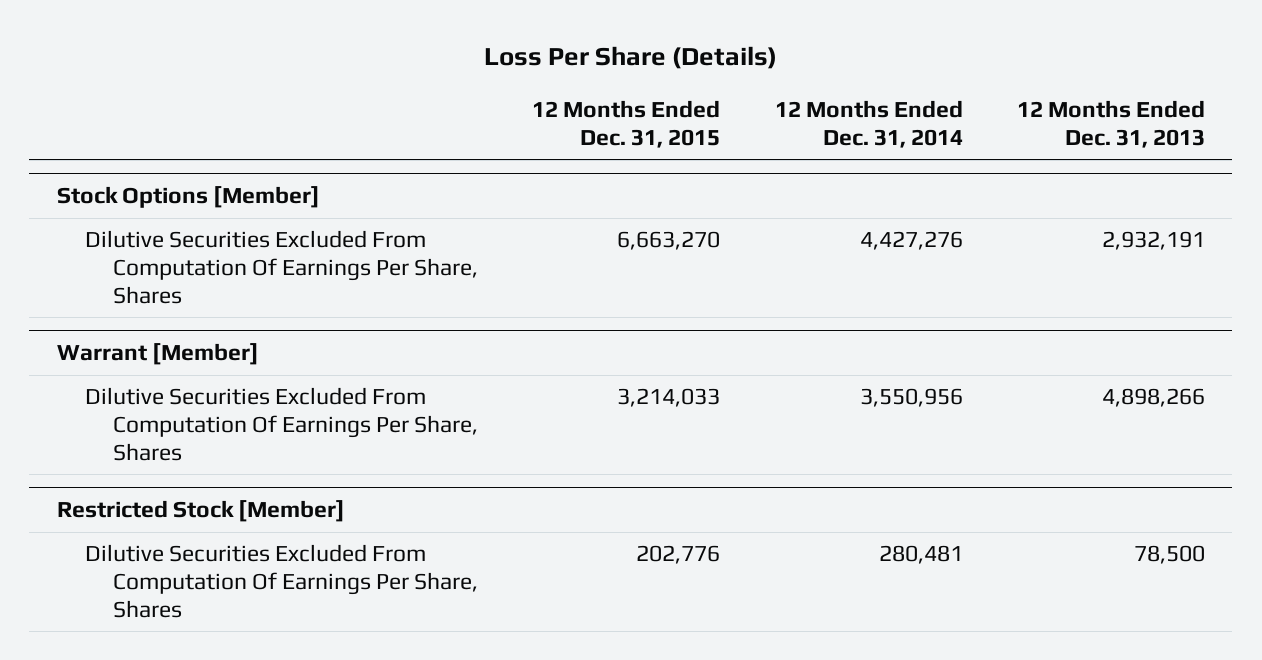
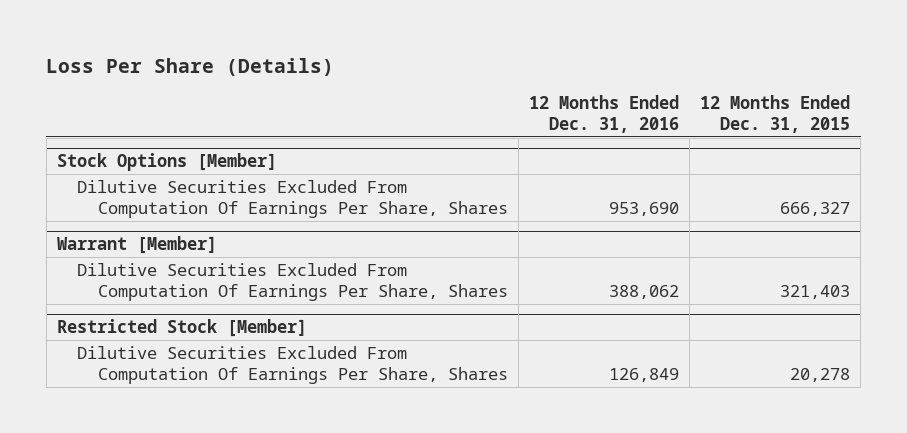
[774,99,963,148] 12 Months Ended Dec. 31, 2014 -> none
[1017,99,1206,148] 12 Months Ended Dec. 31, 2013 -> none
none -> [529,95,680,133] 12 Months Ended Dec. 31, 2016
[617,231,721,251] 6,663,270 -> [780,201,851,216] 666,327
[617,388,721,408] 3,214,033 -> [780,284,851,299] 321,403
[636,545,721,565] 202,776 -> [790,367,851,382] 20,278

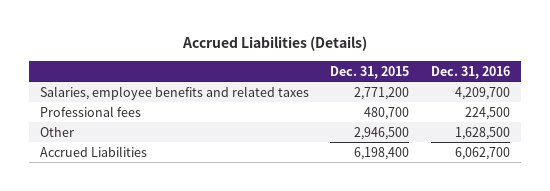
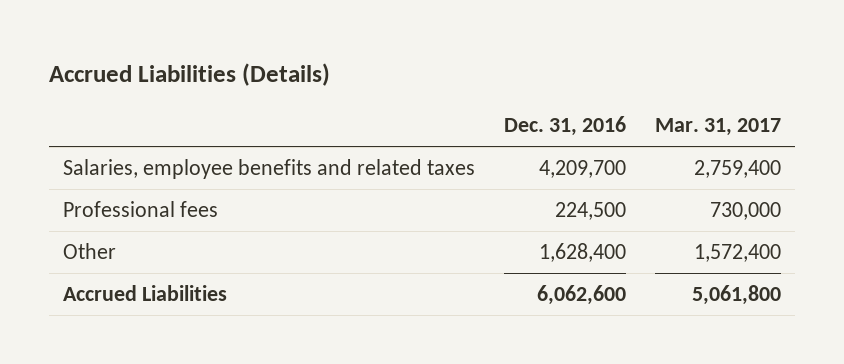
[330,65,410,79] Dec. 31, 2015 -> none
none -> [654,118,781,137] Mar. 31, 2017
[454,126,510,140] 1,628,500 -> [538,243,626,263] 1,628,400
[454,146,510,160] 6,062,700 -> [536,285,626,306] 6,062,600

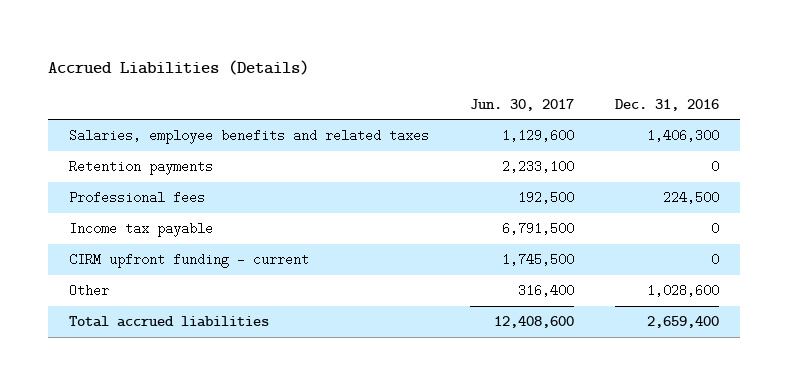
[654,118,781,137] Mar. 31, 2017 -> none
none -> [470,98,575,111] Jun. 30, 2017
[538,160,626,179] 4,209,700 -> [647,129,720,143] 1,406,300
none -> [68,160,213,176] Retention payments
none -> [68,222,213,238] Income tax payable
none -> [68,253,309,269] CIRM upfront funding - current
[538,243,626,263] 1,628,400 -> [647,284,720,298] 1,028,600
[62,285,227,302] Accrued Liabilities -> [68,316,269,328] Total accrued liabilities
[536,285,626,306] 6,062,600 -> [647,316,720,329] 2,659,400

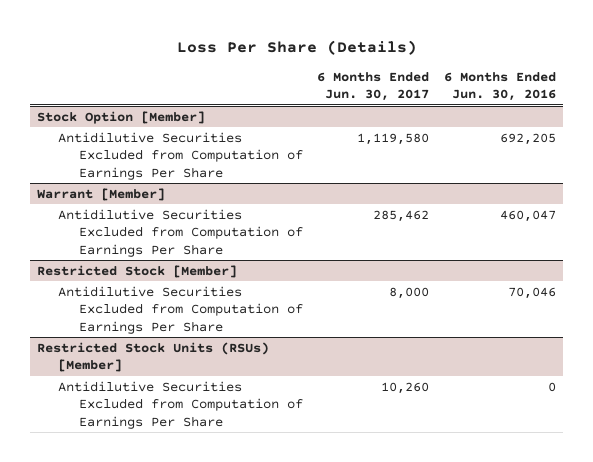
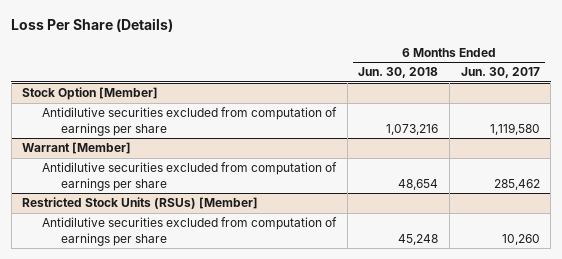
[444,71,557,102] 6 Months Ended Jun. 30, 2016 -> none
none -> [358,67,439,79] Jun. 30, 2018
[57,131,303,180] Antidilutive Securities Excluded from Computation of Earnings Per Share -> [41,107,337,136] Antidilutive securities excluded from computation of earnings per share
[37,264,238,278] Restricted Stock [Member] -> none
[57,285,303,334] Antidilutive Securities Excluded from Computation of Earnings Per Share -> none
[57,208,303,257] Antidilutive Securities Excluded from Computation of Earnings Per Share -> [41,162,337,191] Antidilutive securities excluded from computation of earnings per share
[57,380,303,429] Antidilutive Securities Excluded from Computation of Earnings Per Share -> [41,217,337,246] Antidilutive securities excluded from computation of earnings per share

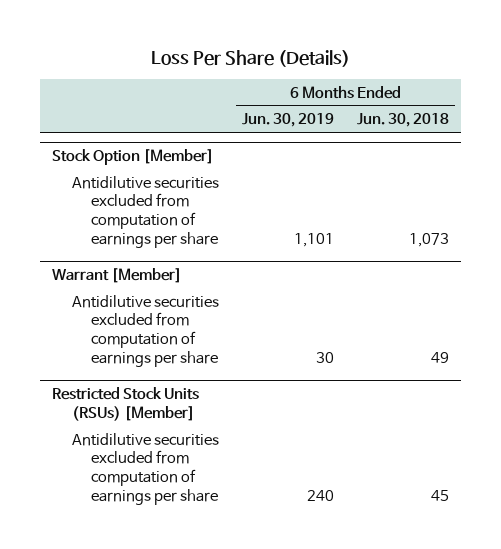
[460,67,540,79] Jun. 30, 2017 -> none
none -> [241,113,334,128] Jun. 30, 2019
[386,123,439,135] 1,073,216 -> [409,232,450,247] 1,073
[398,178,439,190] 48,654 -> [431,351,450,363] 49
[398,233,439,245] 45,248 -> [431,489,450,501] 45

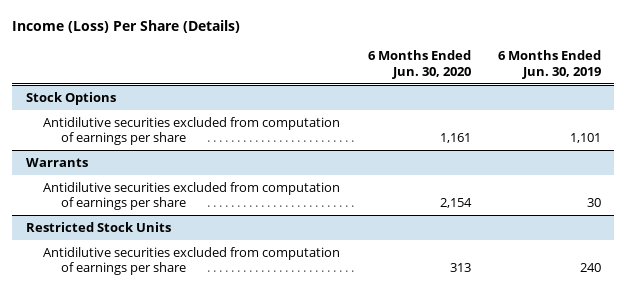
[150,49,350,67] Loss Per Share (Details) -> [12,20,241,34] Income (Loss) Per Share (Details)
[357,113,450,128] Jun. 30, 2018 -> none
none -> [367,50,471,79] 6 Months Ended Jun. 30, 2020
[51,149,214,166] Stock Option [Member] -> [25,91,116,105] Stock Options
[51,268,182,284] Warrant [Member] -> [25,157,88,167] Warrants
[51,387,199,421] Restricted Stock Units (RSUs) [Member] -> [25,221,171,232] Restricted Stock Units

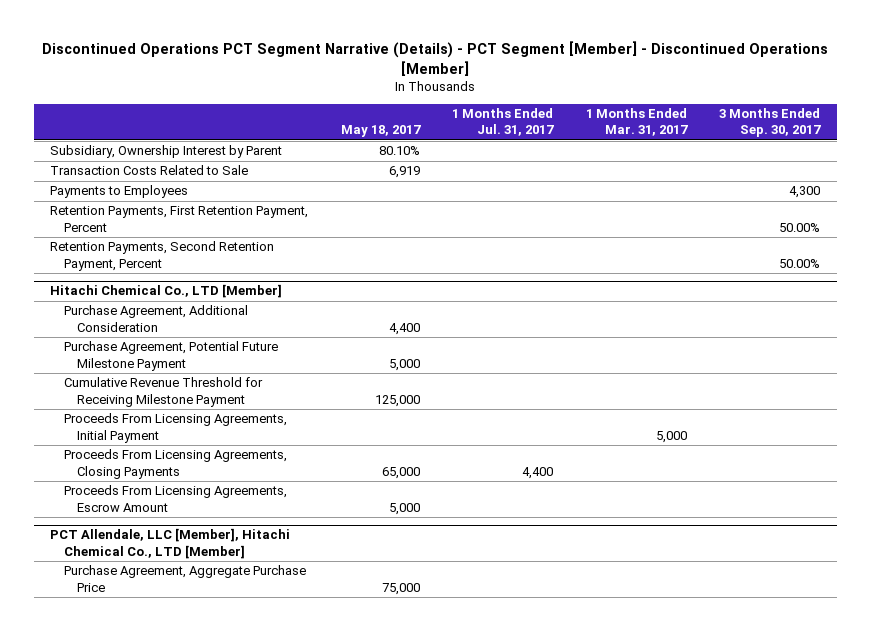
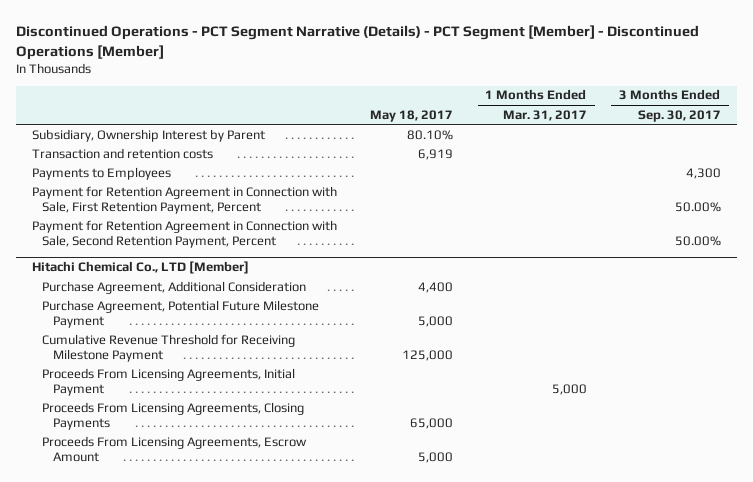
[42,40,829,76] Discontinued Operations PCT Segment Narrative (Details) - PCT Segment [Member] - Discontinued Operations [Member] -> [15,24,699,60] Discontinued Operations - PCT Segment Narrative (Details) - PCT Segment [Member] - Discontinued Operations [Member]
[452,108,555,137] 1 Months Ended Jul. 31, 2017 -> none
[50,165,249,176] Transaction Costs Related to Sale -> [32,147,214,159] Transaction and retention costs
[50,206,309,232] Retention Payments, First Retention Payment, Percent -> [32,185,338,214] Payment for Retention Agreement in Connection with Sale, First Retention Payment, Percent
[50,241,275,271] Retention Payments, Second Retention Payment, Percent -> [32,219,338,248] Payment for Retention Agreement in Connection with Sale, Second Retention Payment, Percent
[50,528,291,559] PCT Allendale, LLC [Member], Hitachi Chemical Co., LTD [Member] -> none
[63,565,306,592] Purchase Agreement, Aggregate Purchase Price -> none

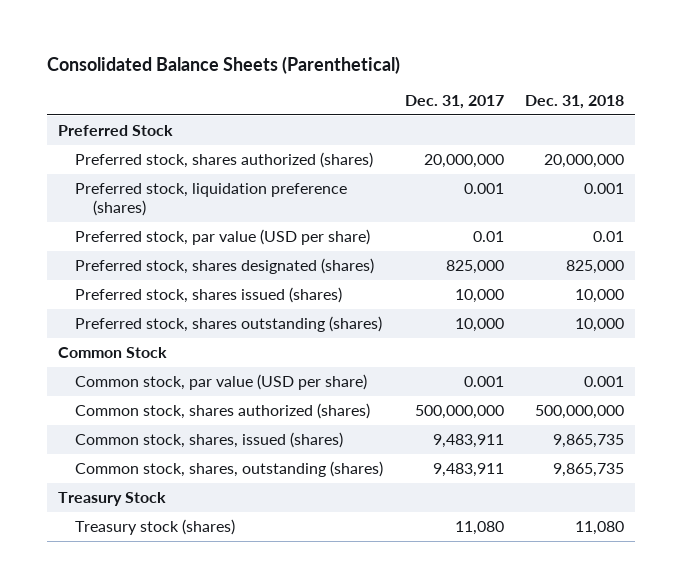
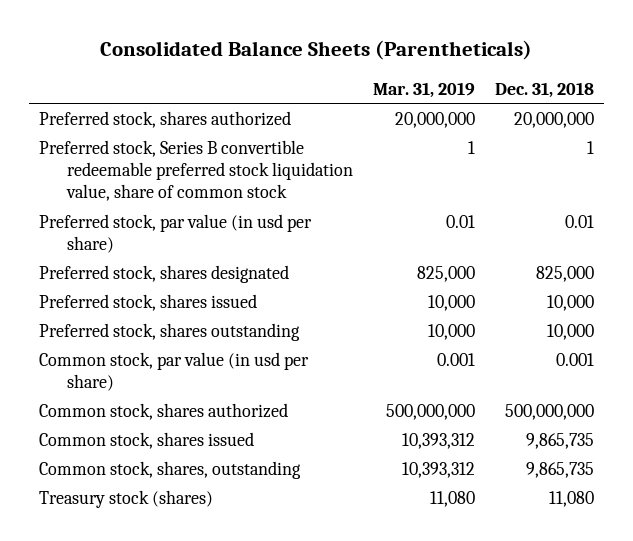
[46,55,400,74] Consolidated Balance Sheets (Parenthetical) -> [100,40,533,61] Consolidated Balance Sheets (Parentheticals)
[404,95,504,110] Dec. 31, 2017 -> none
none -> [372,81,475,98] Mar. 31, 2019
[57,124,173,136] Preferred Stock -> none
[75,182,348,217] Preferred stock, liquidation preference (shares) -> none
[57,346,167,358] Common Stock -> none
[57,491,166,506] Treasury Stock -> none
[75,151,374,168] Preferred stock, shares authorized (shares) -> [38,110,291,128] Preferred stock, shares authorized
none -> [38,139,353,202] Preferred stock, Series B convertible redeemable preferred stock liquidation value, share of common stock
[75,228,371,245] Preferred stock, par value (USD per share) -> [38,213,312,253] Preferred stock, par value (in usd per share)
[75,257,375,274] Preferred stock, shares designated (shares) -> [38,264,289,283] Preferred stock, shares designated
[75,286,343,303] Preferred stock, shares issued (shares) -> [38,293,257,311] Preferred stock, shares issued
[75,315,383,332] Preferred stock, shares outstanding (shares) -> [38,322,300,341] Preferred stock, shares outstanding
[75,373,368,390] Common stock, par value (USD per share) -> [38,351,309,391] Common stock, par value (in usd per share)
[75,402,371,419] Common stock, shares authorized (shares) -> [38,402,288,420] Common stock, shares authorized
[75,431,344,448] Common stock, shares, issued (shares) -> [38,431,254,449] Common stock, shares issued
[75,460,384,477] Common stock, shares, outstanding (shares) -> [38,460,301,479] Common stock, shares, outstanding

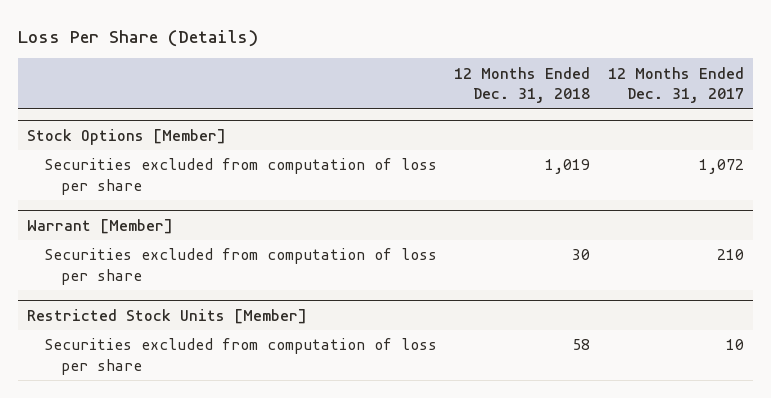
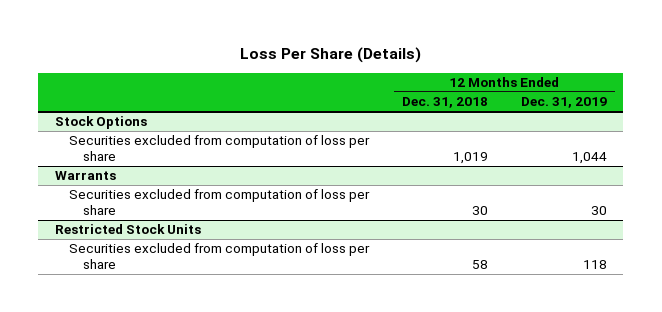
[607,66,744,104] 12 Months Ended Dec. 31, 2017 -> none
none -> [520,97,607,109] Dec. 31, 2019
[26,128,226,145] Stock Options [Member] -> [54,116,147,130] Stock Options
[26,218,173,234] Warrant [Member] -> [54,171,116,181] Warrants
[26,308,307,324] Restricted Stock Units [Member] -> [54,224,201,235] Restricted Stock Units

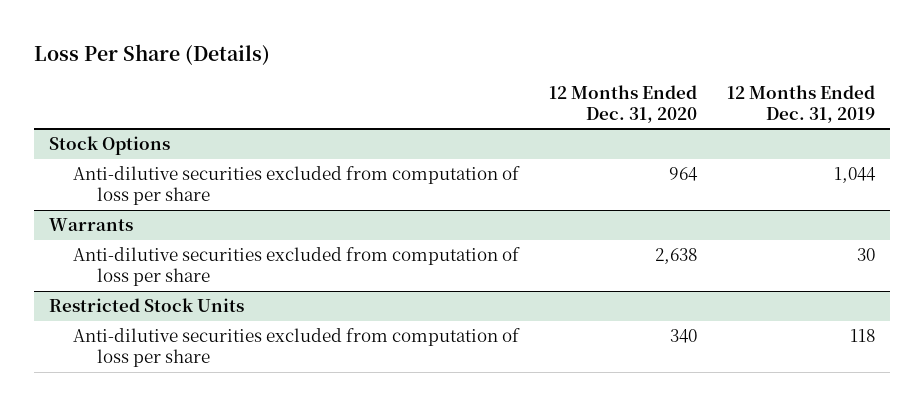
[401,97,488,109] Dec. 31, 2018 -> none
none -> [548,84,697,123] 12 Months Ended Dec. 31, 2020
[69,135,371,161] Securities excluded from computation of loss per share -> [72,166,520,206] Anti-dilutive securities excluded from computation of loss per share
[69,189,371,215] Securities excluded from computation of loss per share -> [72,247,520,287] Anti-dilutive securities excluded from computation of loss per share
[69,243,371,269] Securities excluded from computation of loss per share -> [72,328,520,368] Anti-dilutive securities excluded from computation of loss per share

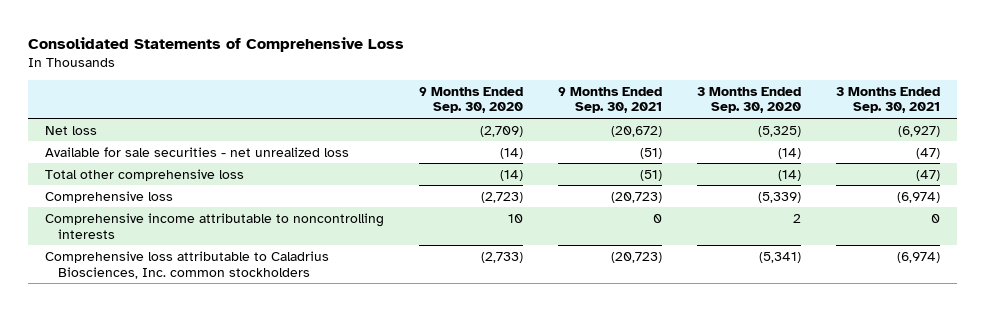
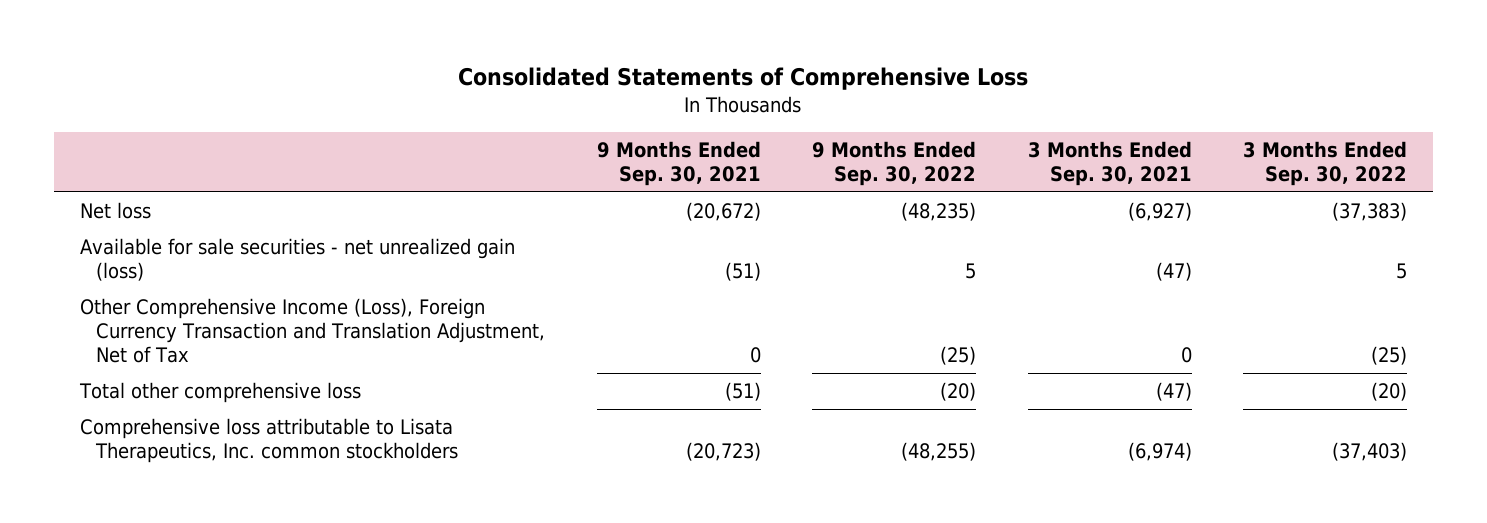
[419,86,524,114] 9 Months Ended Sep. 30, 2020 -> none
[696,86,801,114] 3 Months Ended Sep. 30, 2020 -> none
none -> [812,141,977,186] 9 Months Ended Sep. 30, 2022
none -> [1243,141,1408,186] 3 Months Ended Sep. 30, 2022
[45,146,350,157] Available for sale securities - net unrealized loss -> [79,238,515,282] Available for sale securities - net unrealized gain (loss)
none -> [79,298,546,364] Other Comprehensive Income (Loss), Foreign Currency Transaction and Translation Adjustment, Net of Tax
[45,190,174,203] Comprehensive loss -> none
[45,212,385,239] Comprehensive income attributable to noncontrolling interests -> none
[45,250,330,279] Comprehensive loss attributable to Caladrius Biosciences, Inc. common stockholders -> [79,418,459,464] Comprehensive loss attributable to Lisata Therapeutics, Inc. common stockholders

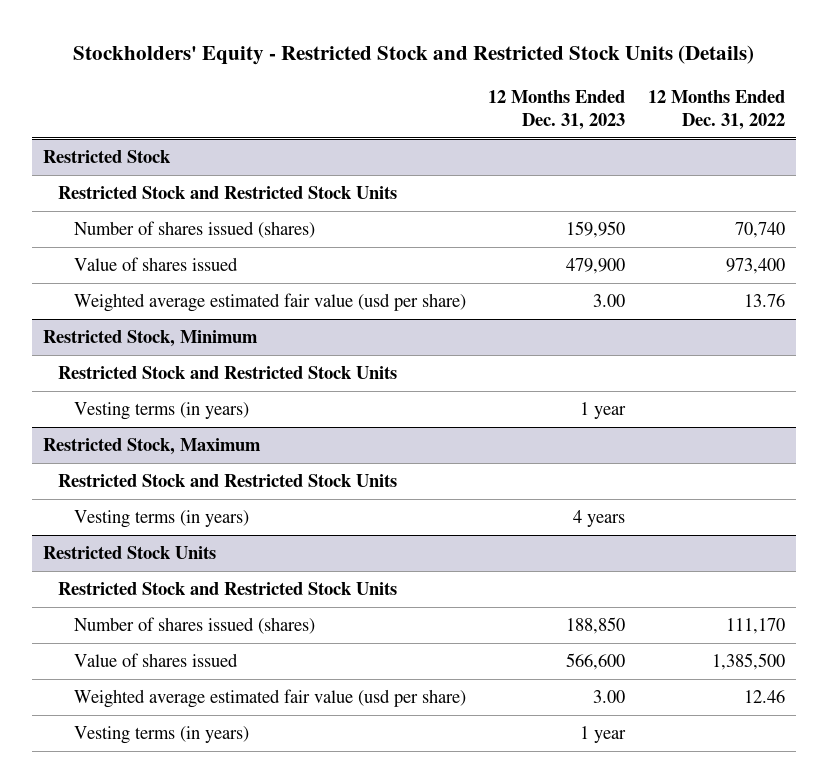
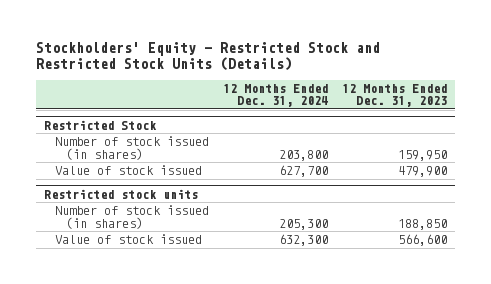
[647,89,785,131] 12 Months Ended Dec. 31, 2022 -> none
none -> [223,83,329,108] 12 Months Ended Dec. 31, 2024
[58,185,398,199] Restricted Stock and Restricted Stock Units -> none
[73,292,466,312] Weighted average estimated fair value (usd per share) -> none
[42,329,258,347] Restricted Stock, Minimum -> none
[58,365,398,379] Restricted Stock and Restricted Stock Units -> none
[73,401,249,420] Vesting terms (in years) -> none
[42,437,261,455] Restricted Stock, Maximum -> none
[58,473,398,487] Restricted Stock and Restricted Stock Units -> none
[73,509,249,528] Vesting terms (in years) -> none
[58,581,398,595] Restricted Stock and Restricted Stock Units -> none
[73,688,466,708] Weighted average estimated fair value (usd per share) -> none
[73,725,249,744] Vesting terms (in years) -> none
[73,220,315,238] Number of shares issued (shares) -> [54,136,209,160] Number of stock issued (in shares)
[73,256,238,271] Value of shares issued -> [54,165,202,176] Value of stock issued
[42,545,216,559] Restricted Stock Units -> [43,188,198,199] Restricted stock units
[73,616,315,634] Number of shares issued (shares) -> [54,205,209,229] Number of stock issued (in shares)
[73,652,238,667] Value of shares issued -> [54,234,202,245] Value of stock issued

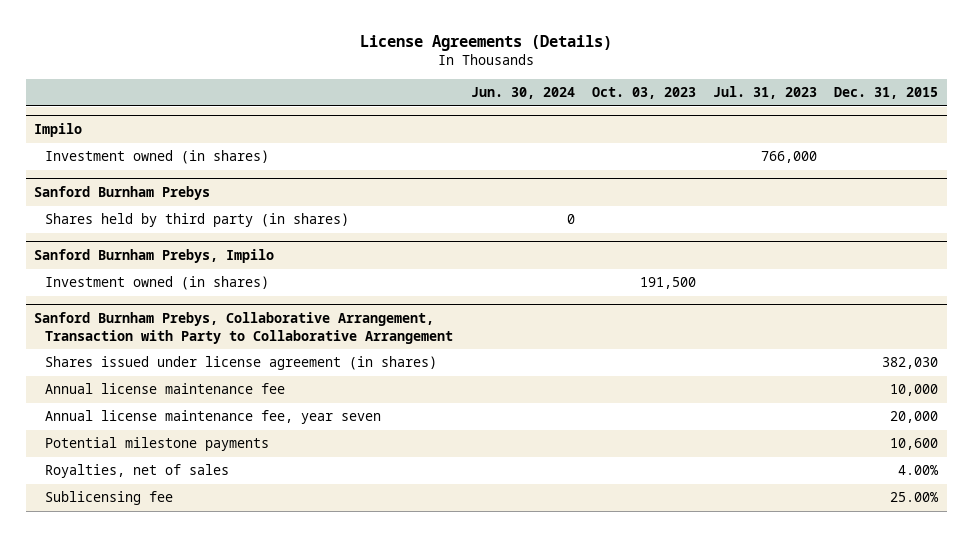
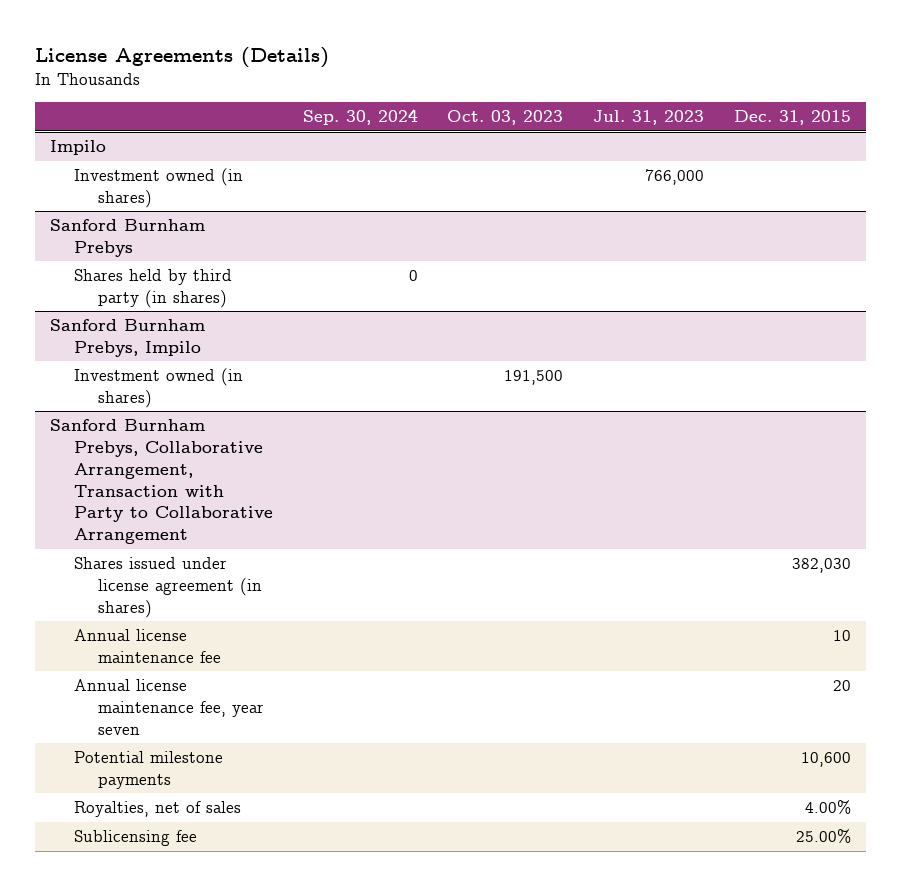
[470,87,575,100] Jun. 30, 2024 -> none
none -> [302,109,418,126] Sep. 30, 2024
[890,384,939,397] 10,000 -> [832,630,851,642] 10
[890,411,939,424] 20,000 -> [832,680,851,692] 20

